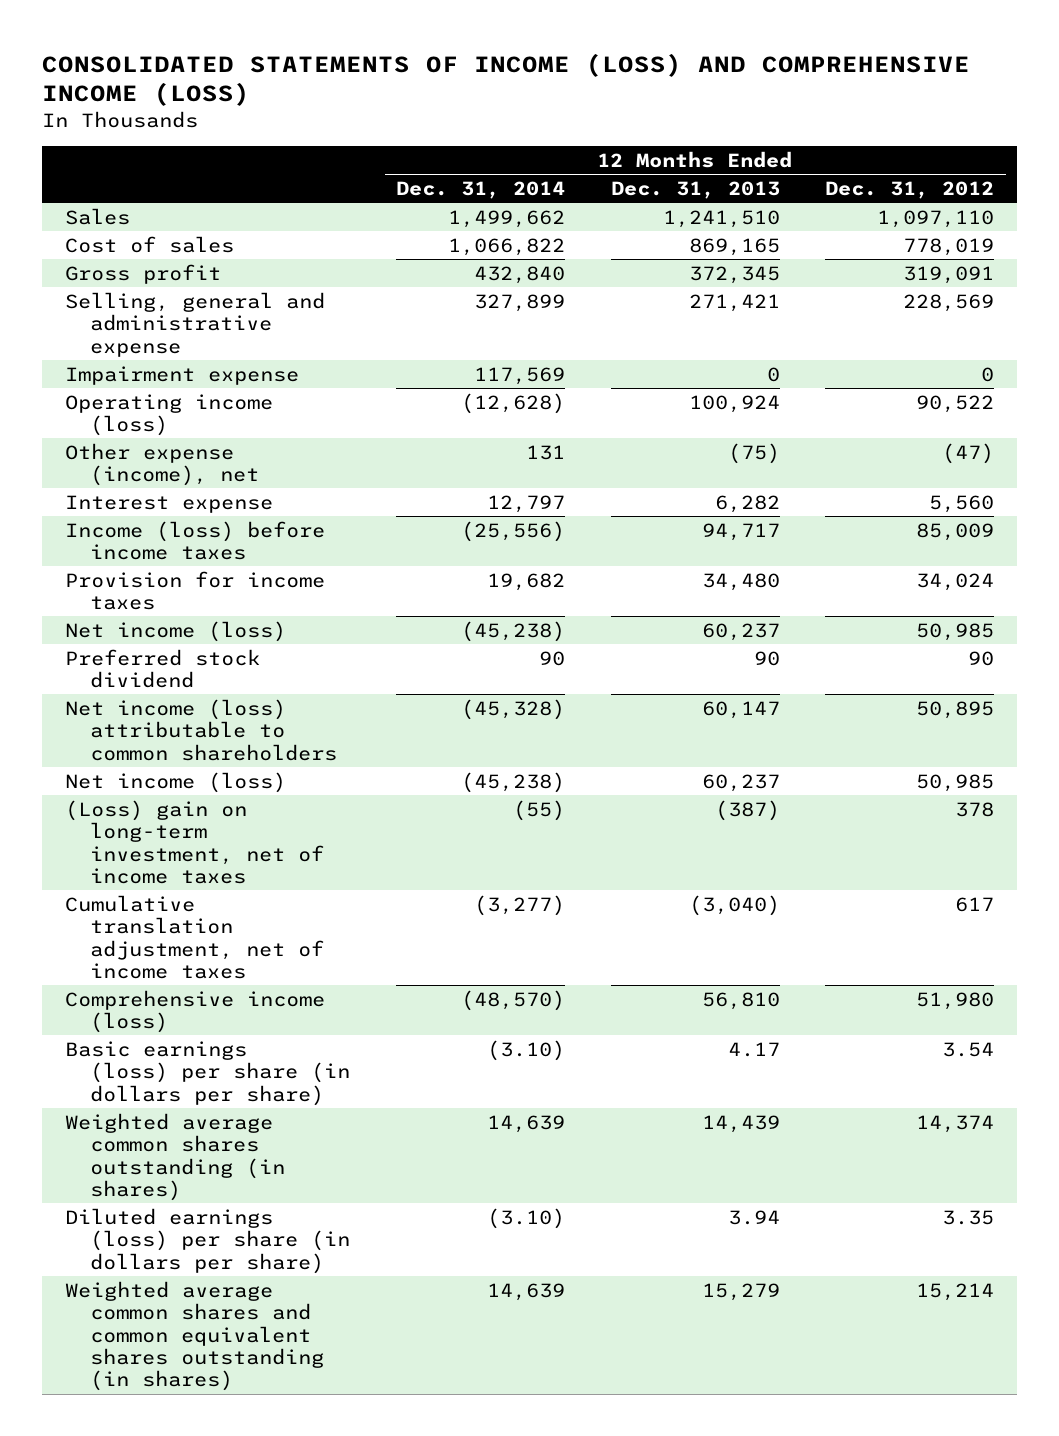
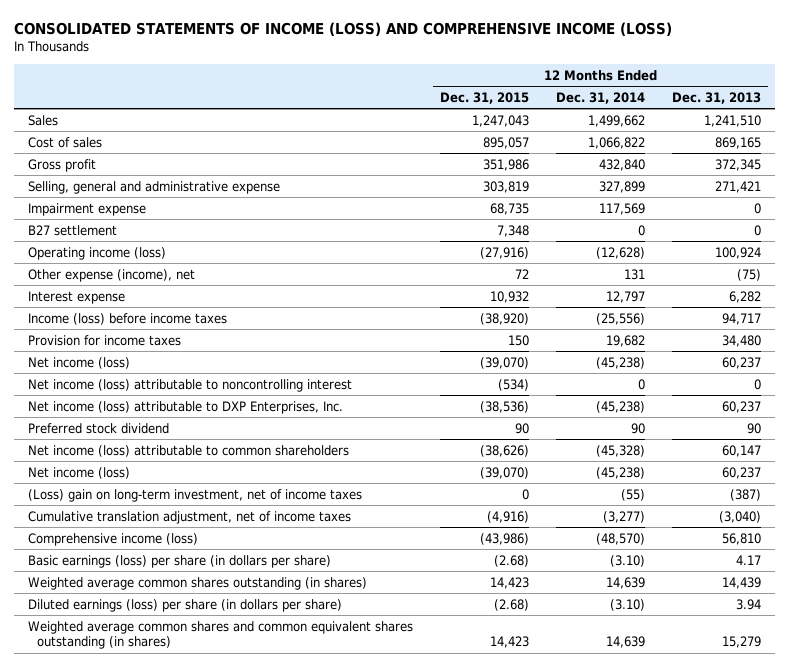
[825,180,995,199] Dec. 31, 2012 -> none
none -> [439,91,529,104] Dec. 31, 2015
none -> [27,224,117,236] B27 settlement
none -> [27,378,352,392] Net income (loss) attributable to noncontrolling interest
none -> [27,400,343,414] Net income (loss) attributable to DXP Enterprises, Inc.

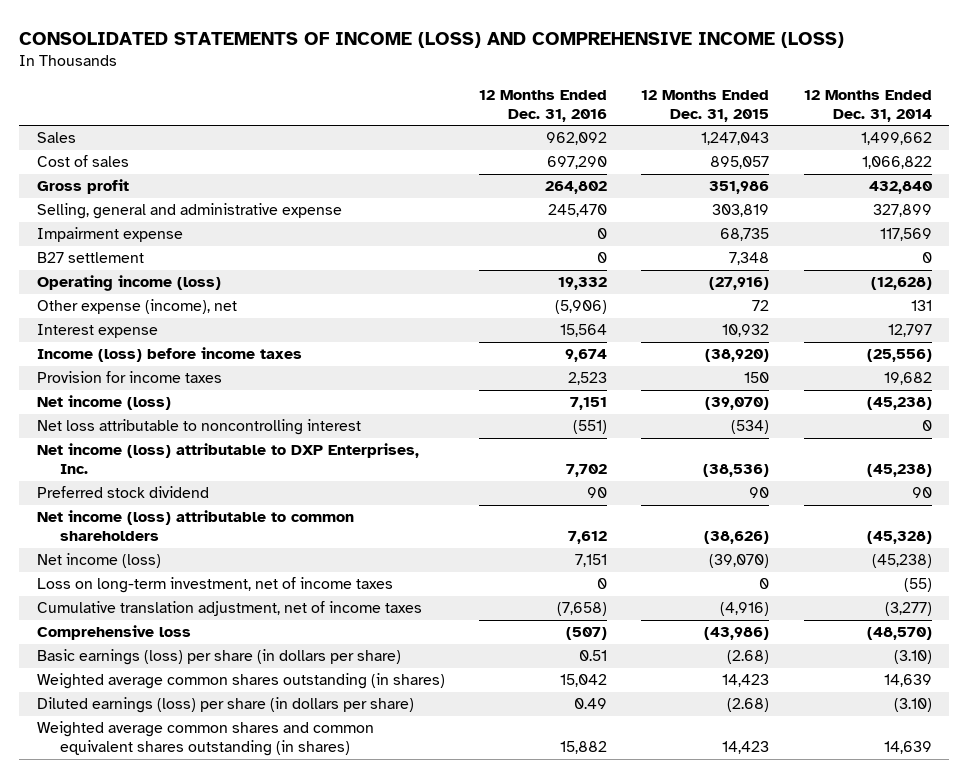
[672,91,762,104] Dec. 31, 2013 -> none
none -> [478,89,607,123] 12 Months Ended Dec. 31, 2016
[27,378,352,392] Net income (loss) attributable to noncontrolling interest -> [36,419,361,436] Net loss attributable to noncontrolling interest
[27,488,362,502] (Loss) gain on long-term investment, net of income taxes -> [36,577,393,594] Loss on long-term investment, net of income taxes
[27,532,198,546] Comprehensive income (loss) -> [36,625,191,641] Comprehensive loss

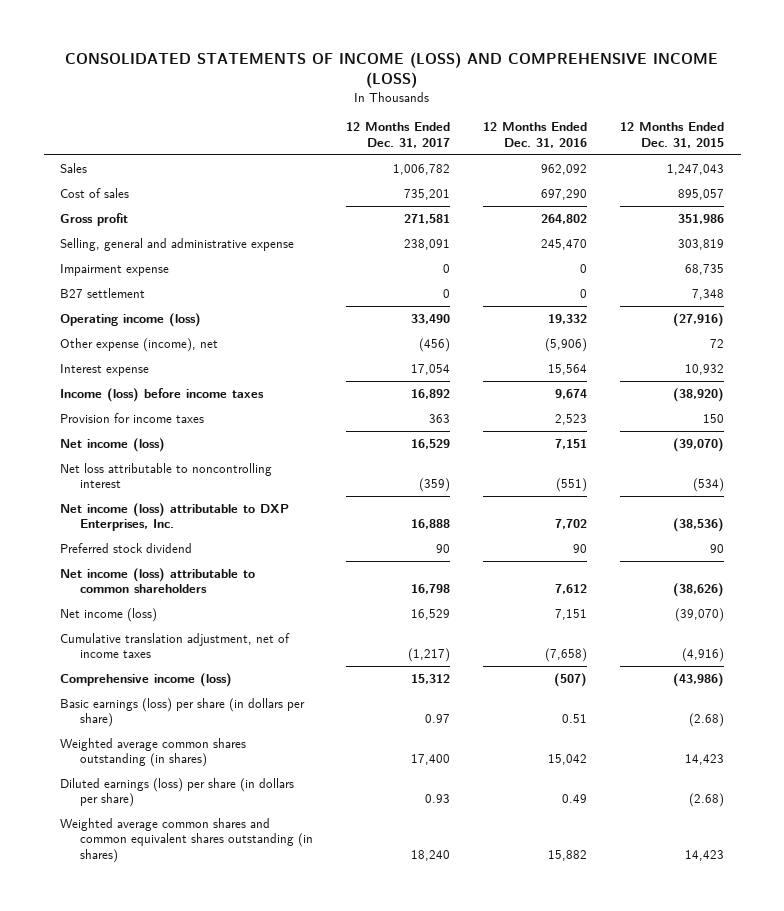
[803,89,932,123] 12 Months Ended Dec. 31, 2014 -> none
none -> [345,122,450,148] 12 Months Ended Dec. 31, 2017
[36,577,393,594] Loss on long-term investment, net of income taxes -> none
[36,625,191,641] Comprehensive loss -> [60,672,233,687] Comprehensive income (loss)

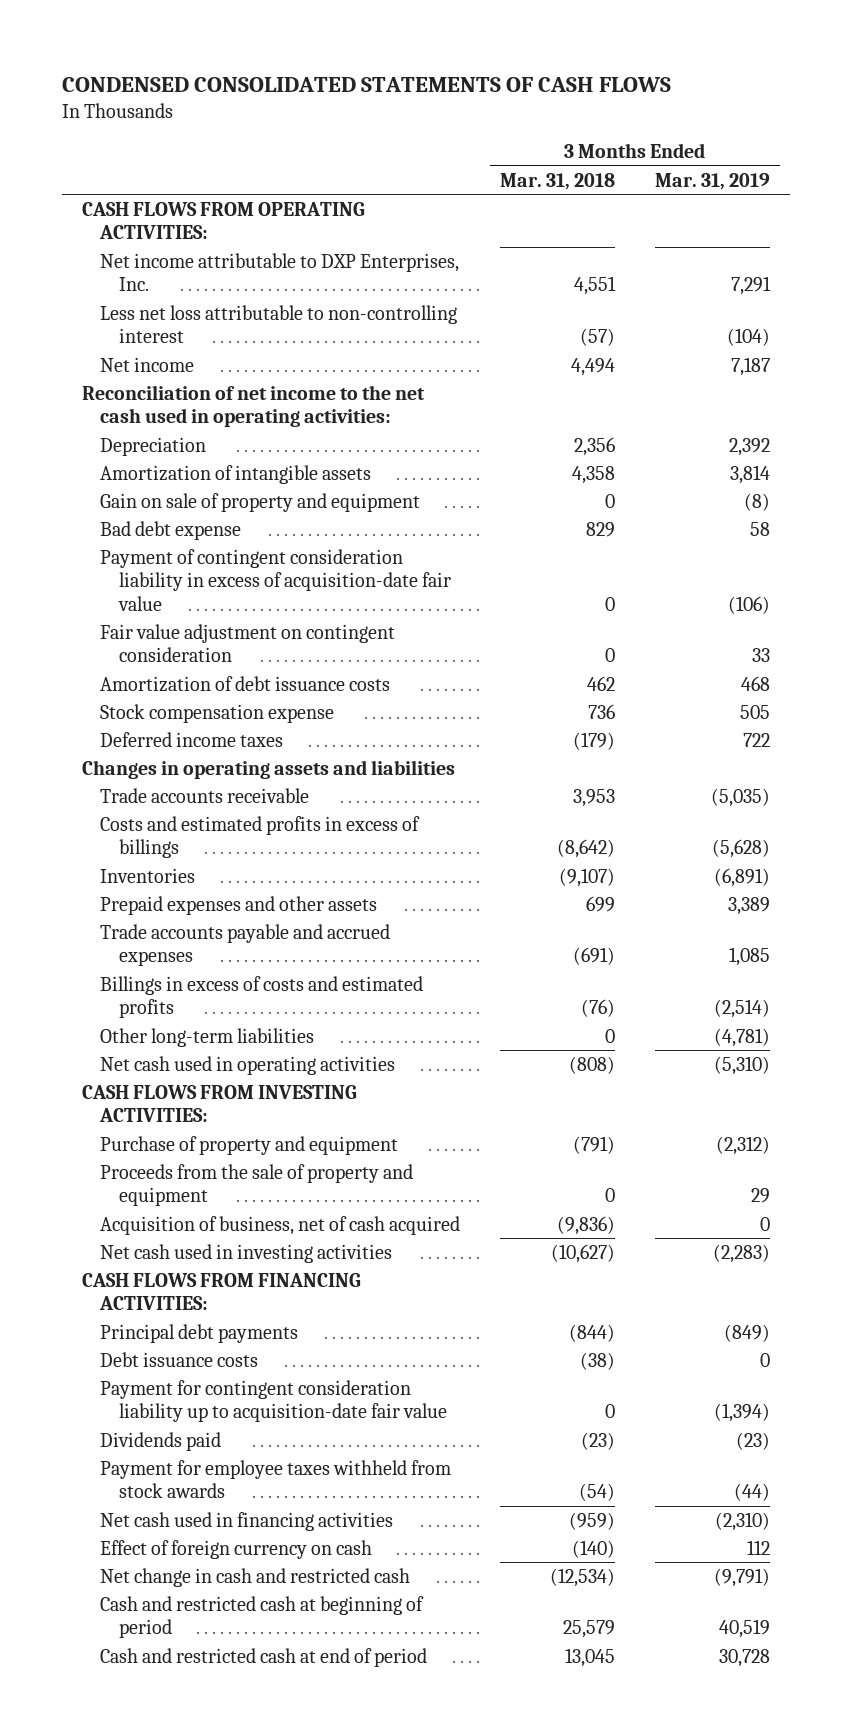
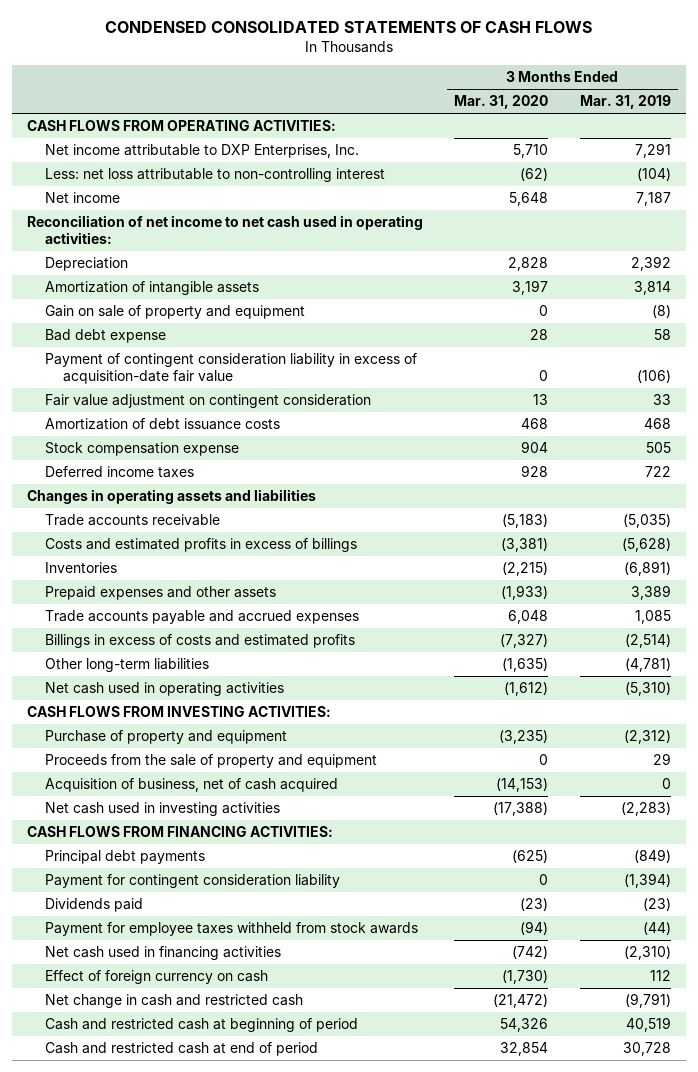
[500,172,616,190] Mar. 31, 2018 -> none
none -> [454,95,549,110] Mar. 31, 2020
[100,304,458,344] Less net loss attributable to non-controlling interest -> [44,167,385,182] Less: net loss attributable to non-controlling interest
[81,384,425,428] Reconciliation of net income to the net cash used in operating activities: -> [27,214,424,245] Reconciliation of net income to net cash used in operating activities:
[100,1351,259,1367] Debt issuance costs -> none
[100,1379,447,1423] Payment for contingent consideration liability up to acquisition-date fair value -> [44,873,340,888] Payment for contingent consideration liability

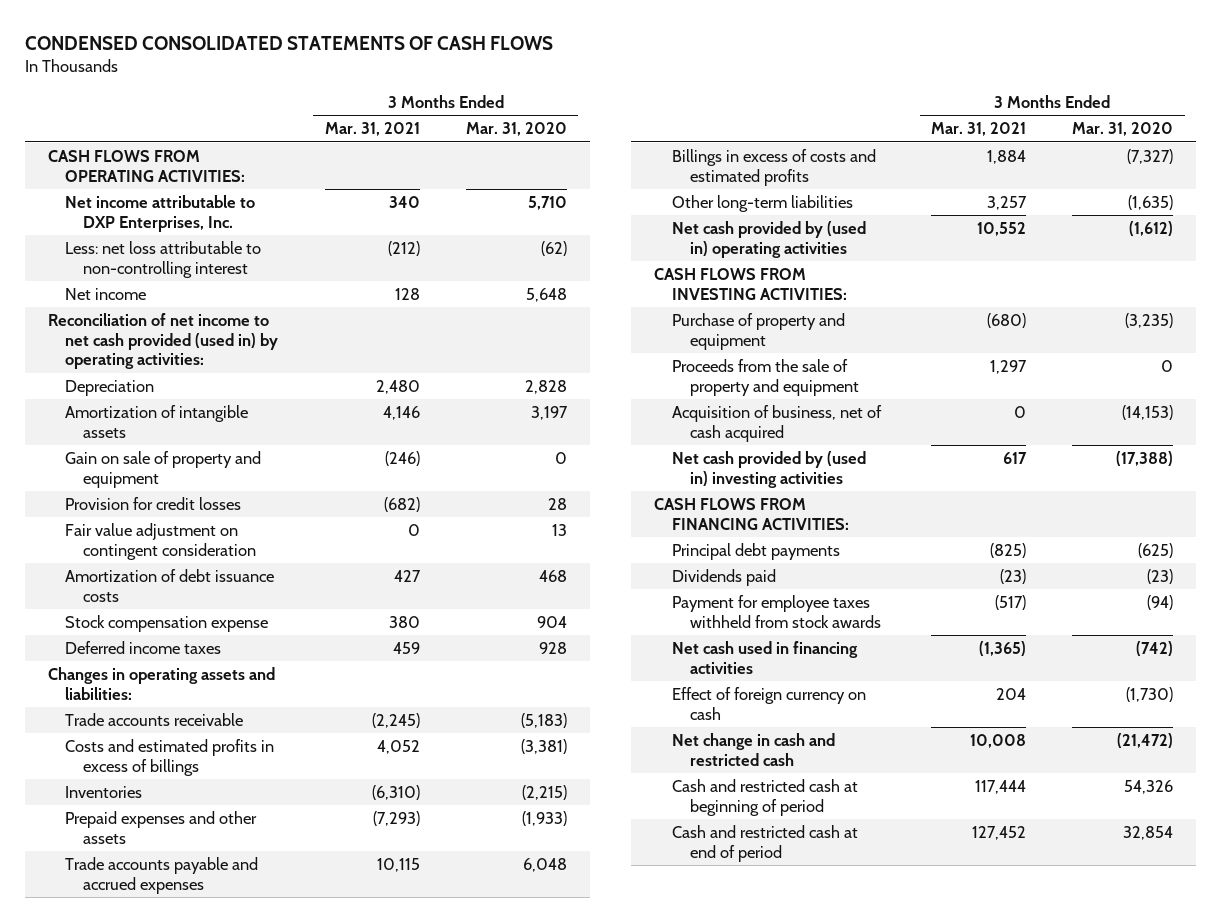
[579,95,671,110] Mar. 31, 2019 -> none
none -> [324,122,420,137] Mar. 31, 2021
[27,214,424,245] Reconciliation of net income to net cash used in operating activities: -> [47,312,279,370] Reconciliation of net income to net cash provided (used in) by operating activities:
[44,352,417,385] Payment of contingent consideration liability in excess of acquisition-date fair value -> none
[44,328,166,343] Bad debt expense -> [65,496,242,510] Provision for credit losses
[27,488,317,504] Changes in operating assets and liabilities -> [47,666,275,700] Changes in operating assets and liabilities:
[44,681,284,696] Net cash used in operating activities -> [671,220,866,258] Net cash provided by (used in) operating activities
[44,801,280,816] Net cash used in investing activities -> [671,450,866,488] Net cash provided by (used in) investing activities
[44,873,340,888] Payment for contingent consideration liability -> none

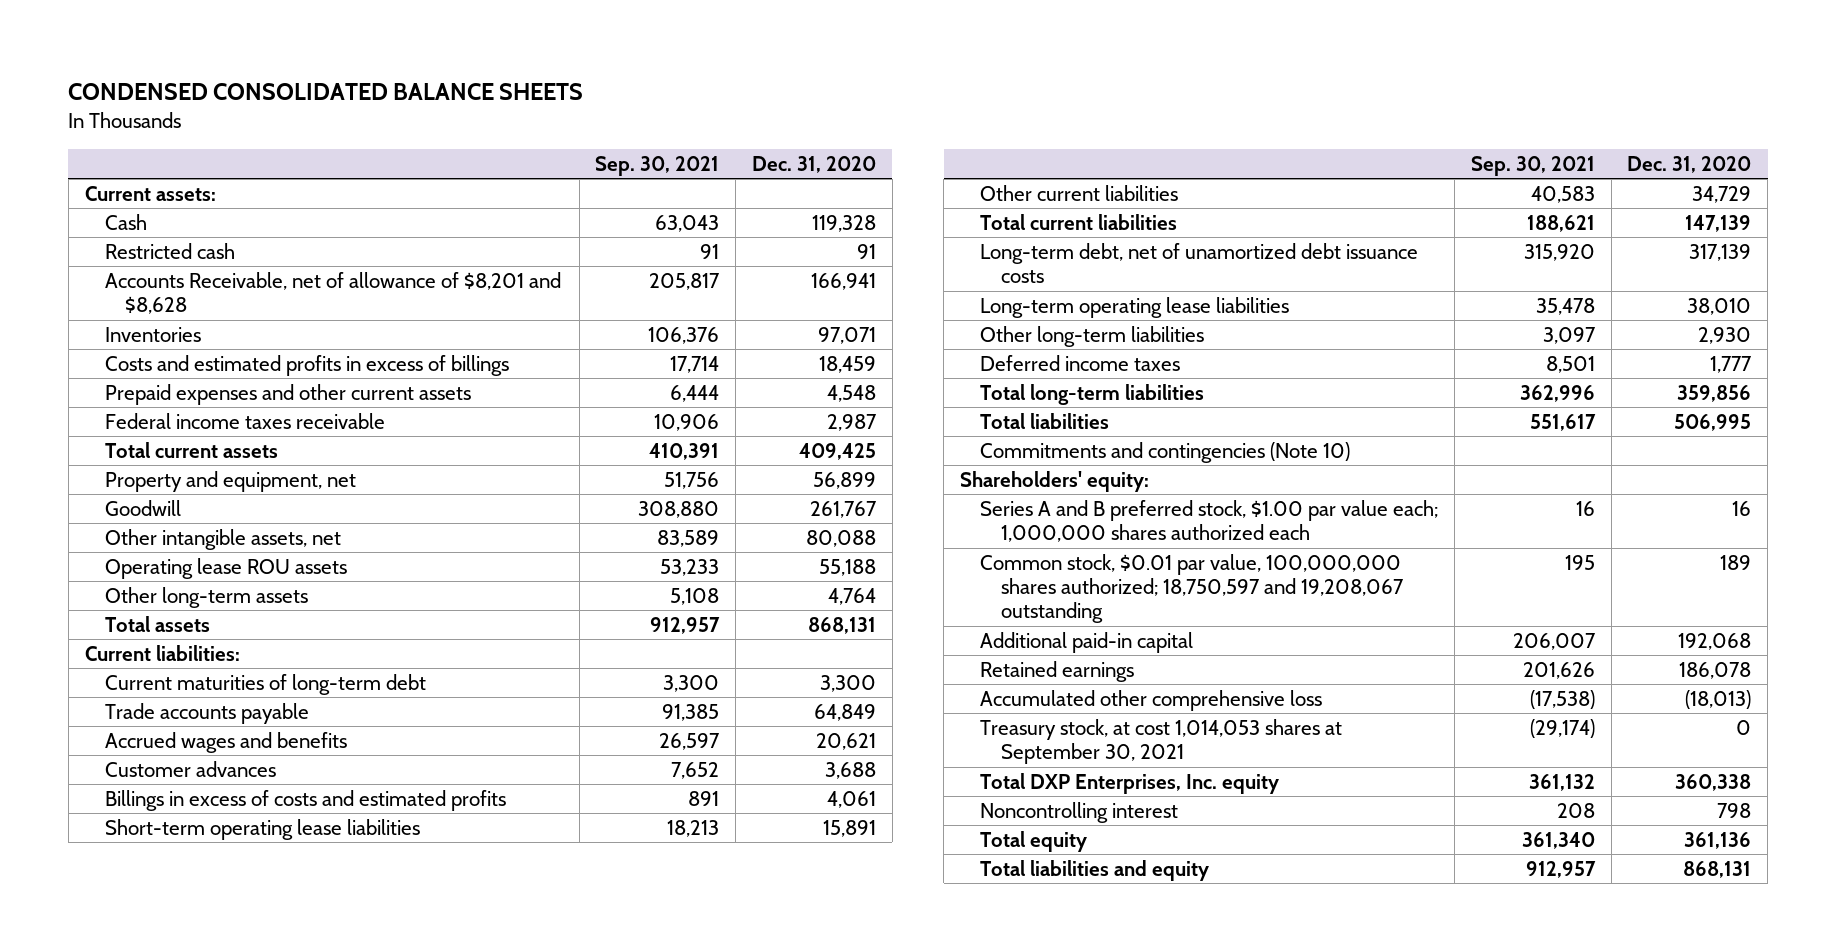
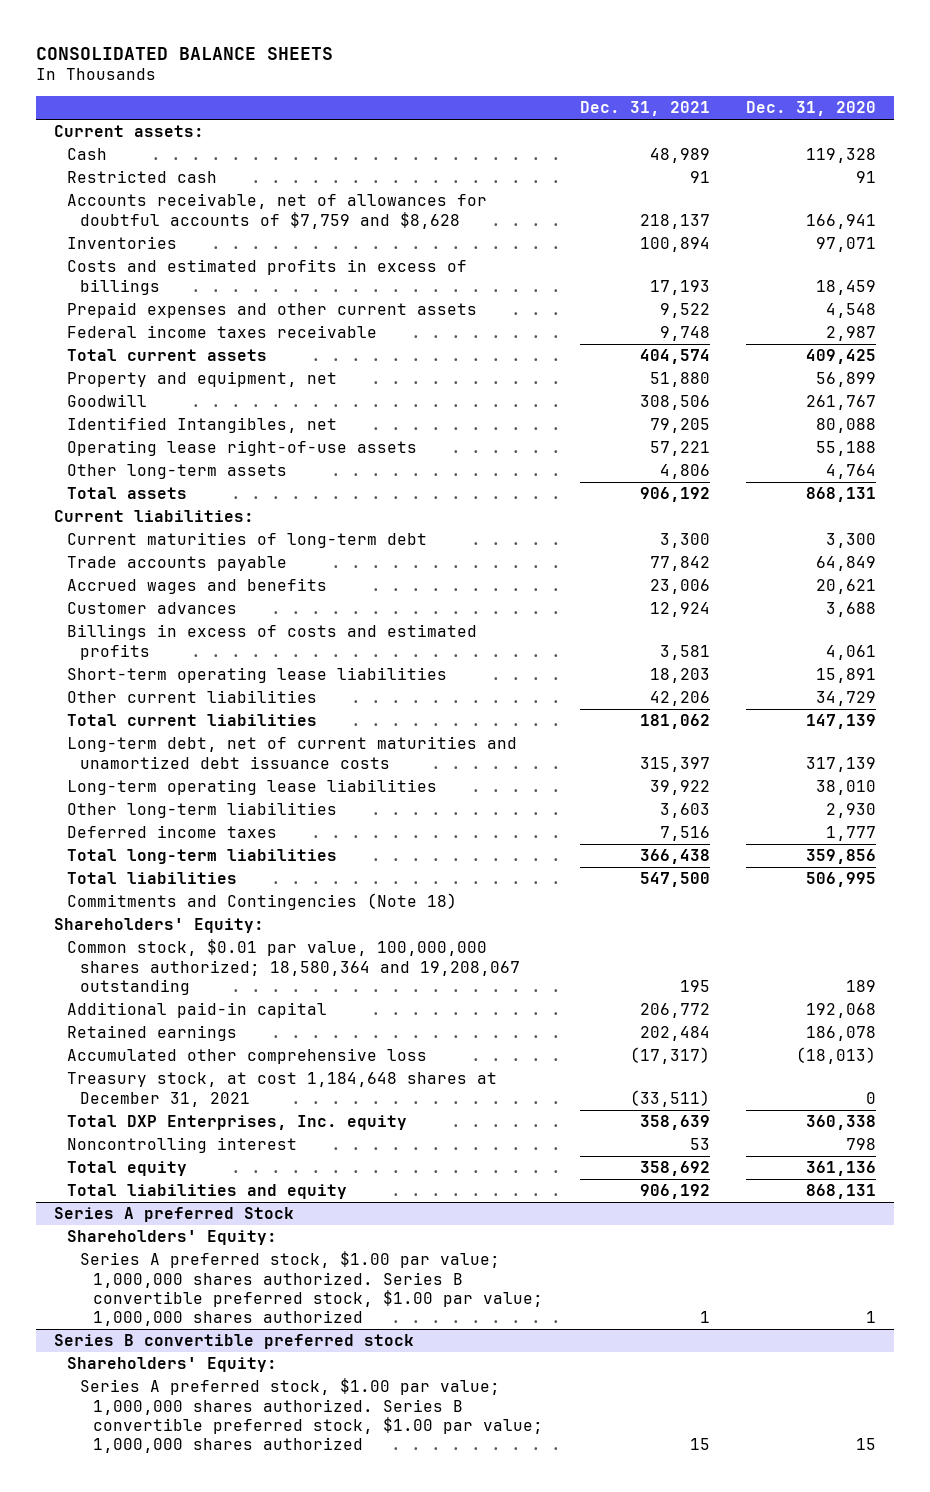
[68,83,584,101] CONDENSED CONSOLIDATED BALANCE SHEETS -> [35,46,333,60] CONSOLIDATED BALANCE SHEETS
[595,155,720,176] Sep. 30, 2021 -> none
none -> [579,101,710,117] Dec. 31, 2021
[104,271,561,315] Accounts Receivable, net of allowance of $8,201 and $8,628 -> [67,193,488,229] Accounts receivable, net of allowances for doubtful accounts of $7,759 and $8,628
[104,528,341,550] Other intangible assets, net -> [67,417,338,434] Identified Intangibles, net
[104,557,347,579] Operating lease ROU assets -> [67,440,418,457] Operating lease right-of-use assets
[980,242,1419,284] Long-term debt, net of unamortized debt issuance costs -> [67,736,518,769] Long-term debt, net of current maturities and unamortized debt issuance costs
[980,499,1439,543] Series A and B preferred stock, $1.00 par value each; 1,000,000 shares authorized each -> none
[980,441,1351,463] Commitments and contingencies (Note 10) -> [67,893,458,911] Commitments and Contingencies (Note 18)
[960,470,1150,492] Shareholders' equity: -> [54,918,265,934] Shareholders' Equity:
[980,553,1404,624] Common stock, $0.01 par value, 100,000,000 shares authorized; 18,750,597 and 19,208,067 outstanding -> [67,939,521,995] Common stock, $0.01 par value, 100,000,000 shares authorized; 18,580,364 and 19,208,067 outstanding
[980,718,1343,765] Treasury stock, at cost 1,014,053 shares at September 30, 2021 -> [67,1072,498,1107] Treasury stock, at cost 1,184,648 shares at December 31, 2021
none -> [54,1207,295,1223] Series A preferred Stock
none -> [67,1230,278,1246] Shareholders' Equity:
none -> [80,1251,544,1326] Series A preferred stock, $1.00 par value; 1,000,000 shares authorized. Series B convertible preferred stock, $1.00 par value; 1,000,000 shares authorized
none -> [54,1334,415,1350] Series B convertible preferred stock
none -> [67,1357,278,1373] Shareholders' Equity:
none -> [80,1378,544,1453] Series A preferred stock, $1.00 par value; 1,000,000 shares authorized. Series B convertible preferred stock, $1.00 par value; 1,000,000 shares authorized

